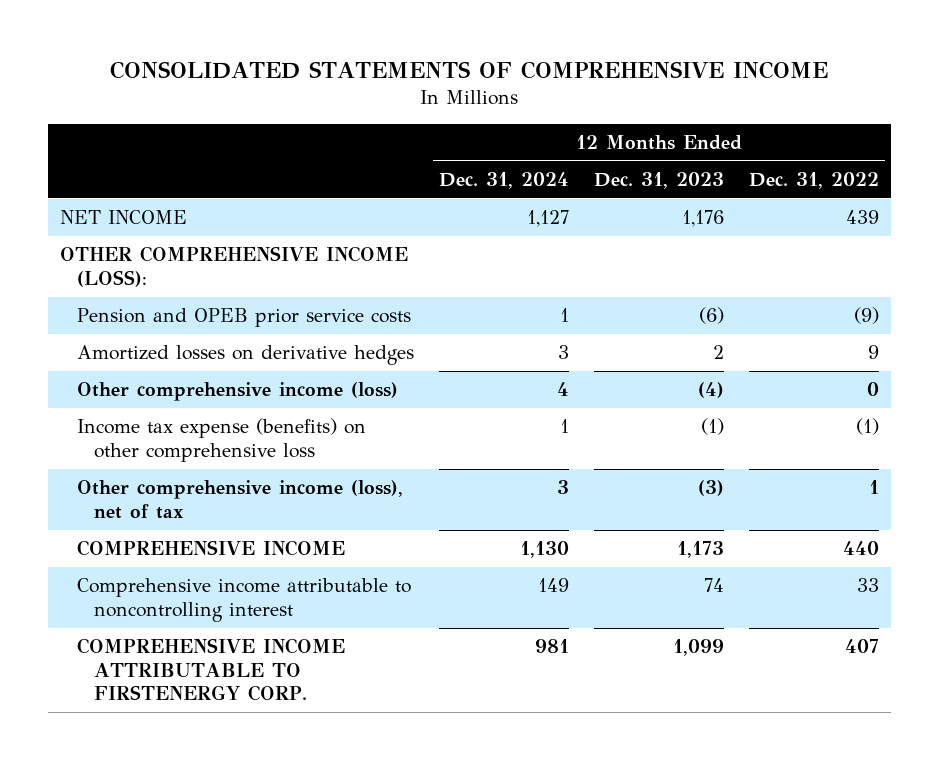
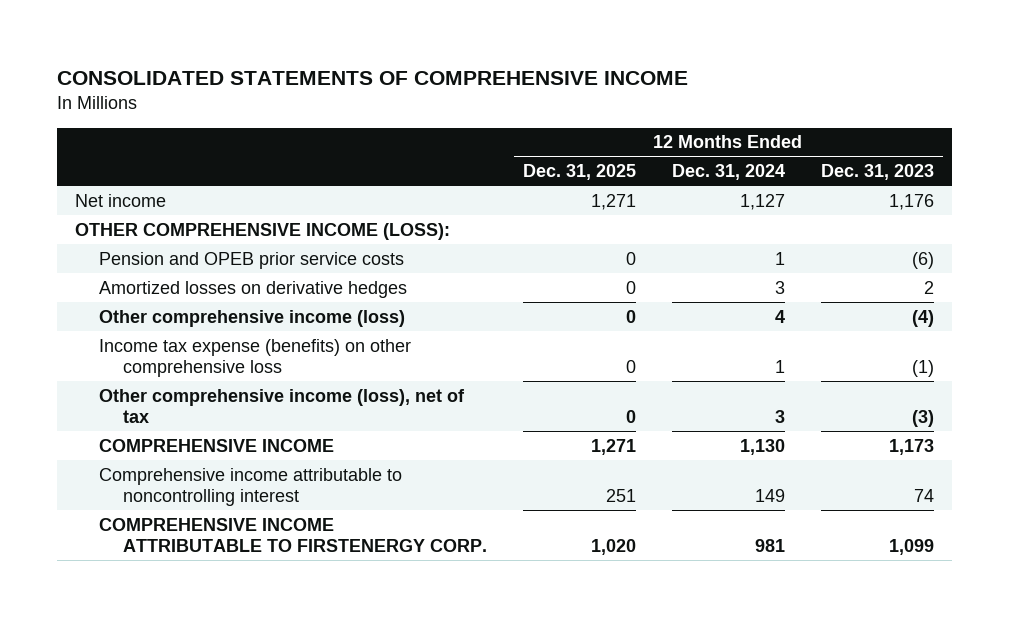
[748,171,879,189] Dec. 31, 2022 -> none
none -> [522,164,636,181] Dec. 31, 2025
[60,210,188,225] NET INCOME -> [75,193,167,207] Net income

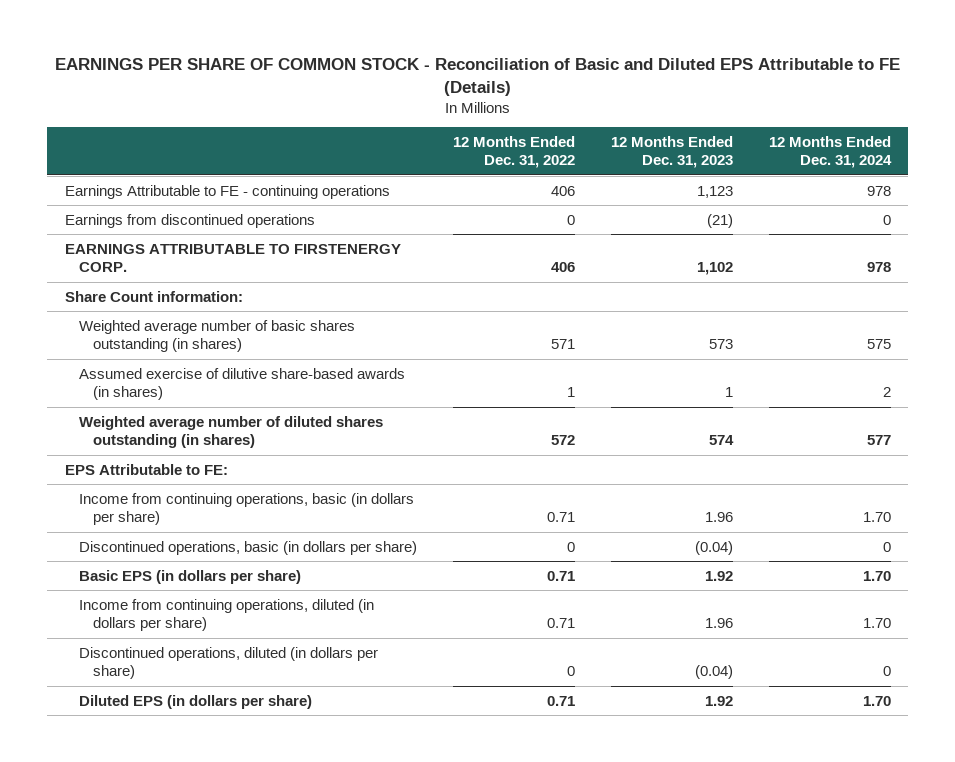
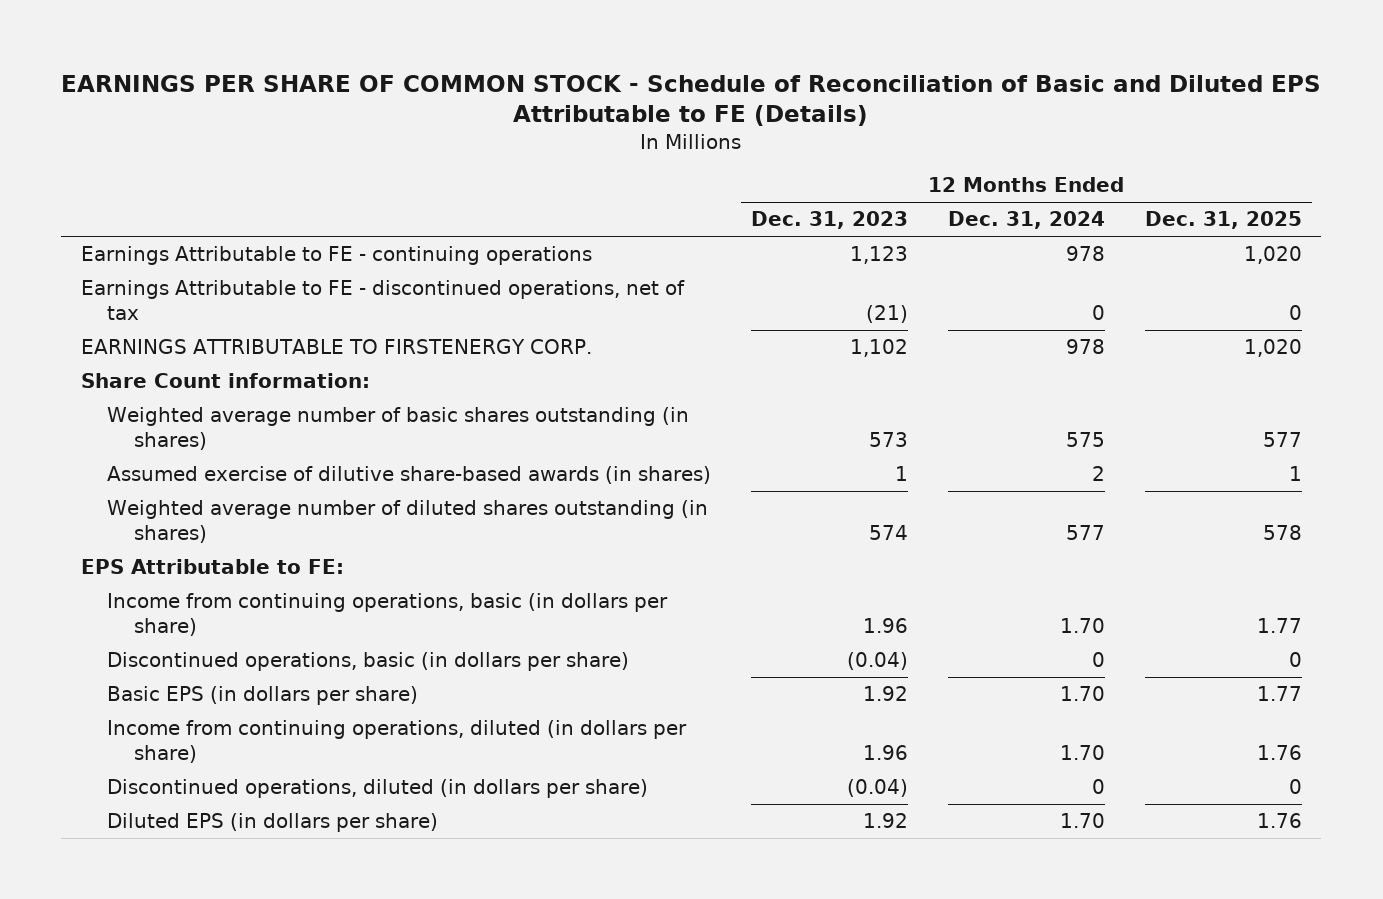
[54,57,900,96] EARNINGS PER SHARE OF COMMON STOCK - Reconciliation of Basic and Diluted EPS Attributable to FE (Details) -> [61,74,1322,127] EARNINGS PER SHARE OF COMMON STOCK - Schedule of Reconciliation of Basic and Diluted EPS Attributable to FE (Details)
[452,136,575,169] 12 Months Ended Dec. 31, 2022 -> none
none -> [1144,211,1302,230] Dec. 31, 2025
[64,213,315,228] Earnings from discontinued operations -> [81,280,686,321] Earnings Attributable to FE - discontinued operations, net of tax

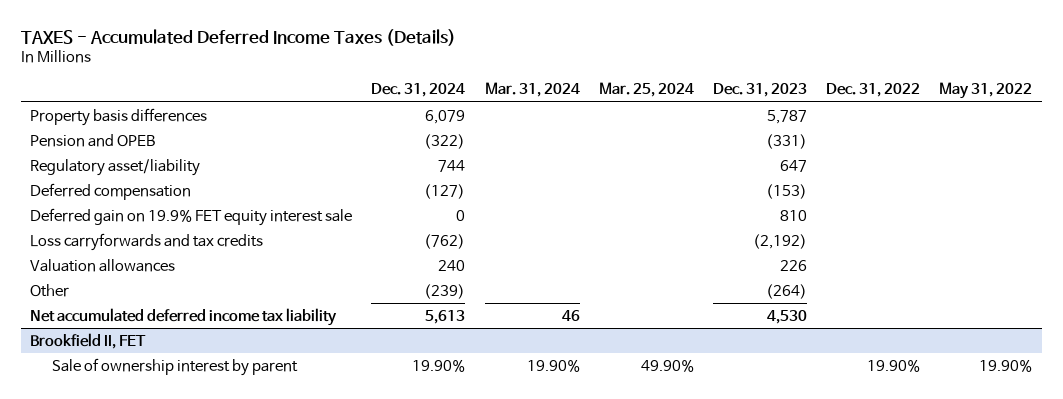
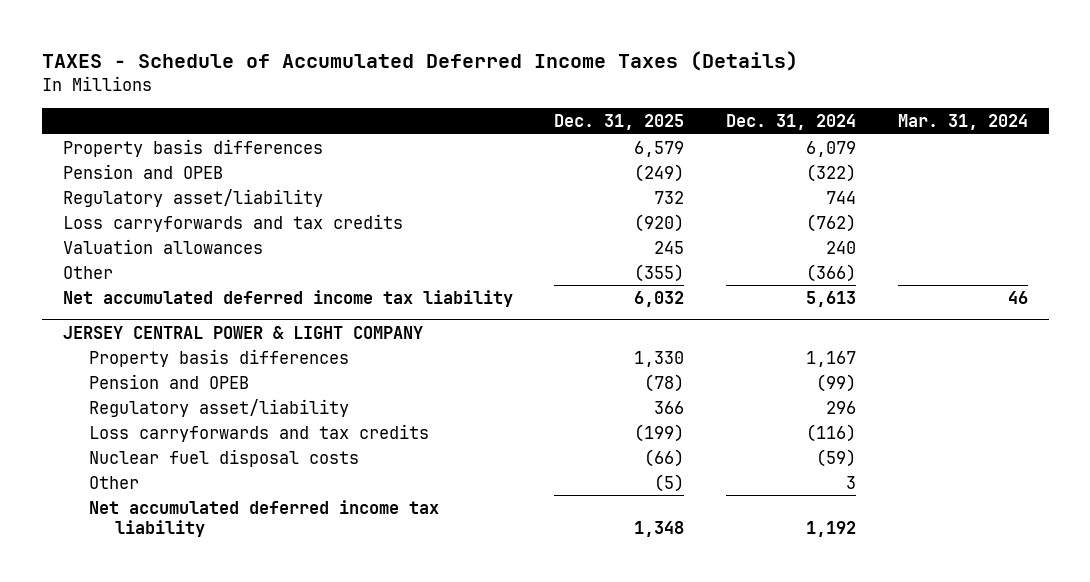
[20,28,456,46] TAXES - Accumulated Deferred Income Taxes (Details) -> [41,51,798,72] TAXES - Schedule of Accumulated Deferred Income Taxes (Details)
[598,82,694,98] Mar. 25, 2024 -> none
[712,83,807,98] Dec. 31, 2023 -> none
[826,83,921,98] Dec. 31, 2022 -> none
[939,82,1033,100] May 31, 2022 -> none
none -> [554,114,685,131] Dec. 31, 2025
[30,182,192,200] Deferred compensation -> none
[30,207,353,226] Deferred gain on 19.9% FET equity interest sale -> none
[424,283,466,299] (239) -> [806,263,857,282] (366)
[30,332,147,349] Brookfield II, FET -> none
[52,357,299,376] Sale of ownership interest by parent -> none
none -> [62,325,423,339] JERSEY CENTRAL POWER & LIGHT COMPANY
none -> [88,348,349,367] Property basis differences
none -> [88,373,249,389] Pension and OPEB
none -> [88,398,349,417] Regulatory asset/liability
none -> [88,423,429,442] Loss carryforwards and tax credits
none -> [88,448,359,467] Nuclear fuel disposal costs
none -> [88,475,139,489] Other
none -> [88,499,439,537] Net accumulated deferred income tax liability

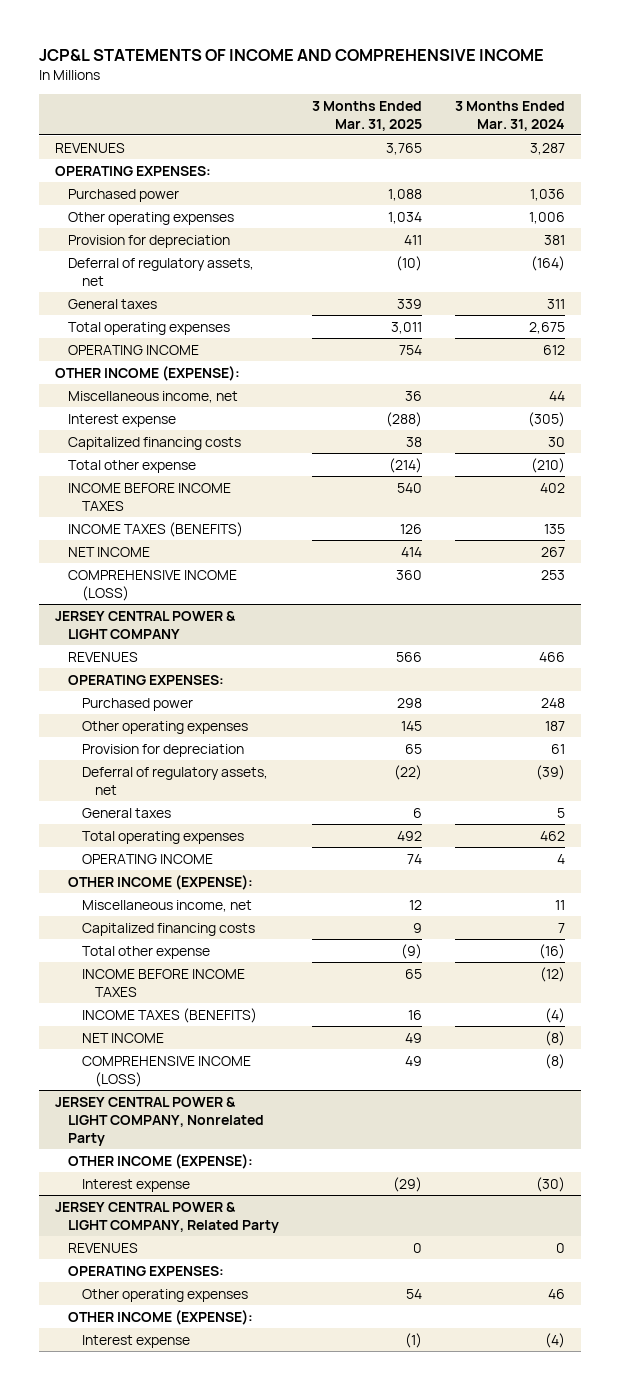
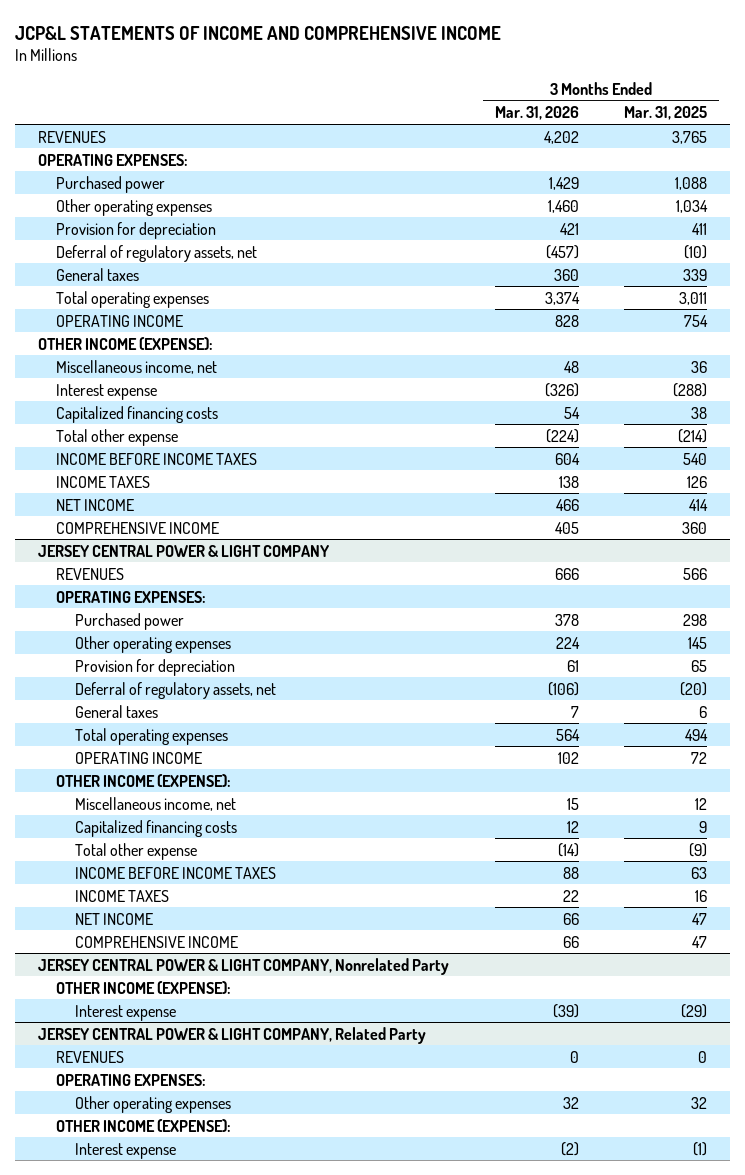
[454,100,565,131] 3 Months Ended Mar. 31, 2024 -> none
none -> [494,106,579,121] Mar. 31, 2026
[68,521,244,537] INCOME TAXES (BENEFITS) -> [56,475,151,488] INCOME TAXES
[68,569,238,601] COMPREHENSIVE INCOME (LOSS) -> [56,521,220,534] COMPREHENSIVE INCOME
[393,764,422,780] (22) -> [680,681,708,696] (20)
[396,830,422,841] 492 -> [685,728,709,741] 494
[406,853,422,864] 74 -> [691,751,708,764] 72
[404,968,422,979] 65 -> [691,866,708,879] 63
[81,1007,257,1023] INCOME TAXES (BENEFITS) -> [74,889,169,902] INCOME TAXES
[404,1032,422,1043] 49 -> [692,912,708,925] 47
[81,1055,251,1087] COMPREHENSIVE INCOME (LOSS) -> [74,935,238,948] COMPREHENSIVE INCOME
[404,1055,422,1066] 49 -> [692,935,708,948] 47
[405,1288,422,1299] 54 -> [691,1096,708,1109] 32

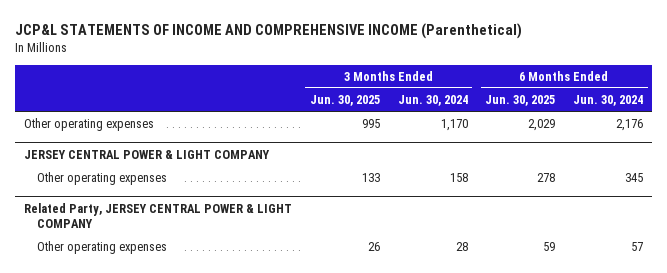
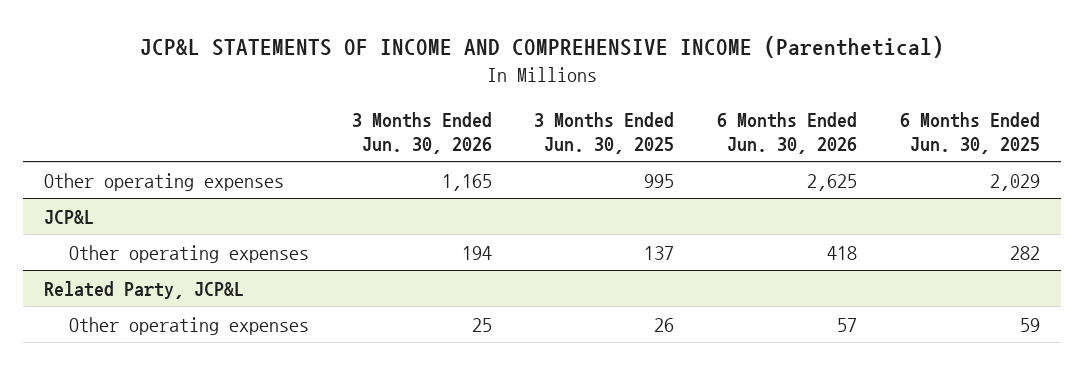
[397,95,468,107] Jun. 30, 2024 -> none
[573,95,644,107] Jun. 30, 2024 -> none
none -> [351,111,492,154] 3 Months Ended Jun. 30, 2026
none -> [716,111,857,154] 6 Months Ended Jun. 30, 2026
[24,202,293,228] Related Party, JERSEY CENTRAL POWER & LIGHT COMPANY -> none
[24,149,271,159] JERSEY CENTRAL POWER & LIGHT COMPANY -> [44,208,95,224] JCP&L
[361,173,380,183] 133 -> [644,245,675,260] 137
[537,173,556,183] 278 -> [1009,245,1040,260] 282
none -> [44,280,245,299] Related Party, JCP&L

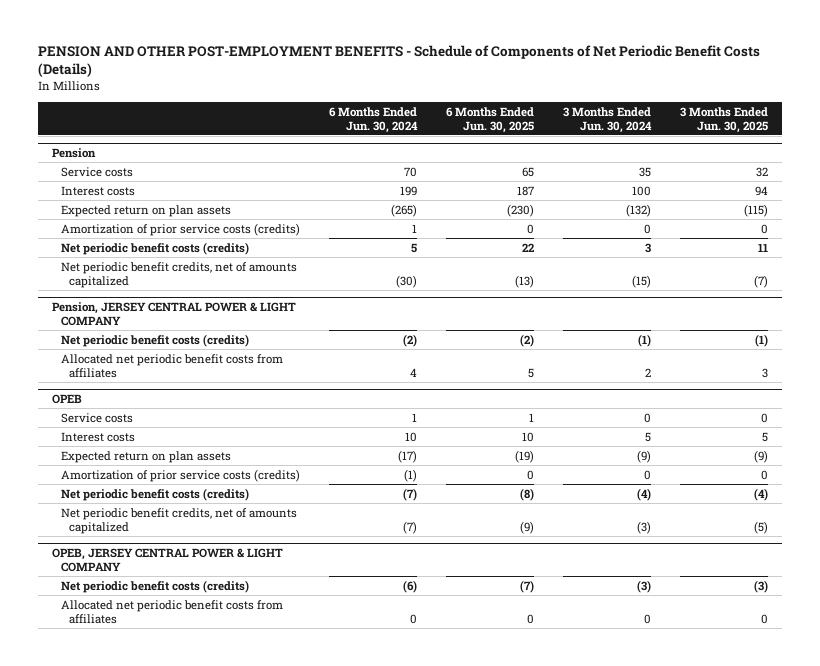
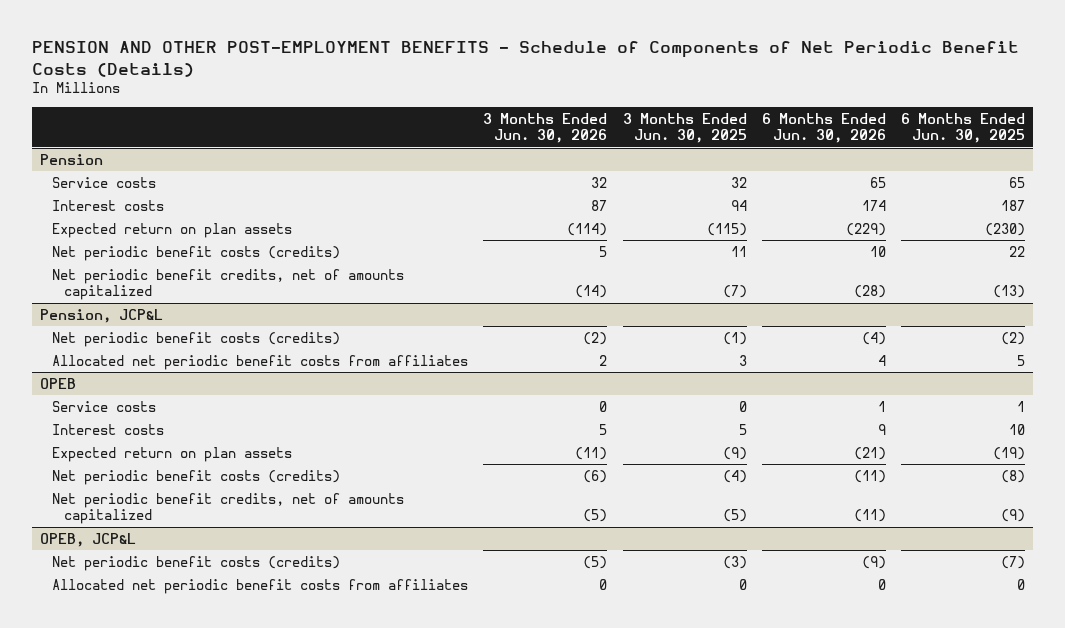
[328,106,418,133] 6 Months Ended Jun. 30, 2024 -> none
[562,106,652,133] 3 Months Ended Jun. 30, 2024 -> none
none -> [483,112,608,144] 3 Months Ended Jun. 30, 2026
none -> [761,112,886,144] 6 Months Ended Jun. 30, 2026
[60,222,300,236] Amortization of prior service costs (credits) -> none
[52,301,297,327] Pension, JERSEY CENTRAL POWER & LIGHT COMPANY -> none
none -> [39,308,163,323] Pension, JCP&L
[60,468,300,482] Amortization of prior service costs (credits) -> none
[52,547,284,573] OPEB, JERSEY CENTRAL POWER & LIGHT COMPANY -> none
none -> [39,532,136,547] OPEB, JCP&L

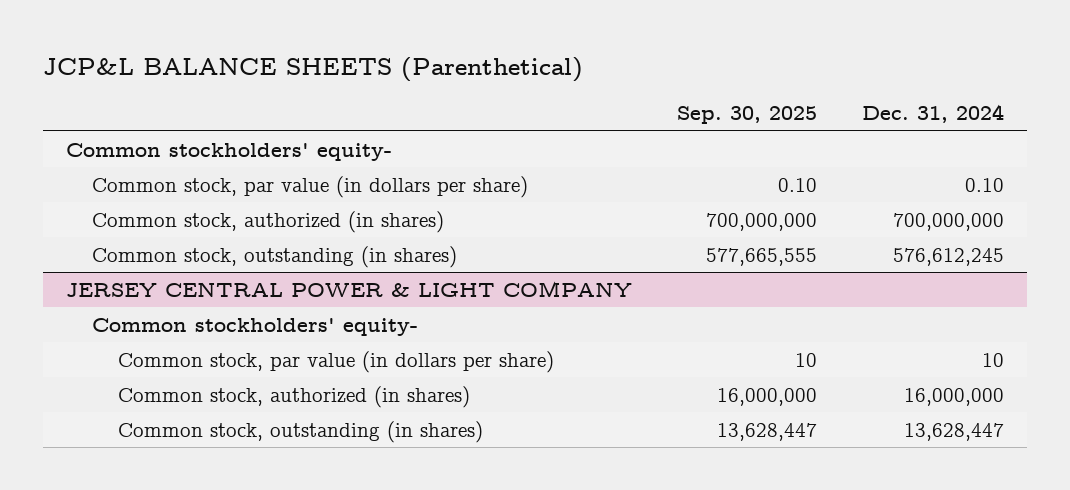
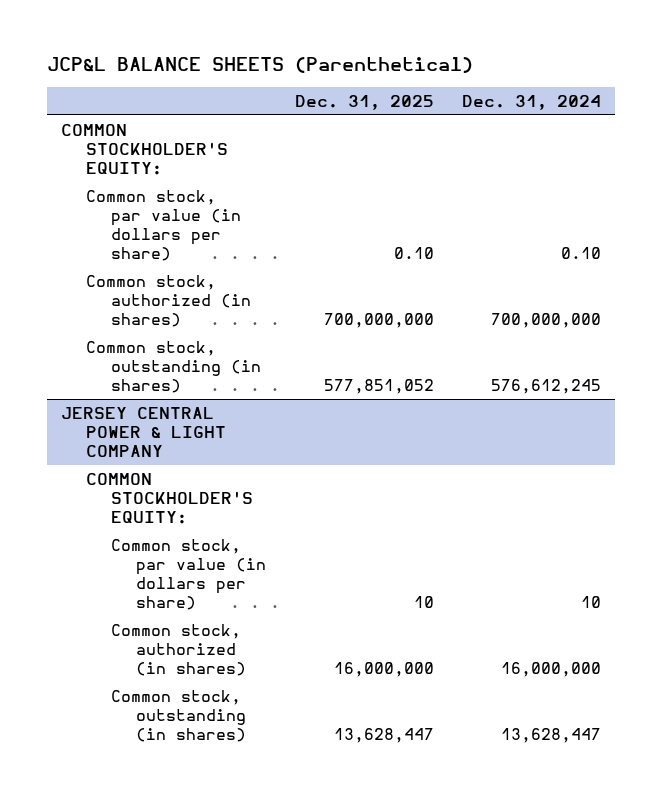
[677,106,818,125] Sep. 30, 2025 -> none
none -> [294,94,434,110] Dec. 31, 2025
[65,142,392,161] Common stockholders' equity- -> [60,123,228,176] COMMON STOCKHOLDER'S EQUITY:
[92,317,419,336] Common stockholders' equity- -> [85,472,254,525] COMMON STOCKHOLDER'S EQUITY:

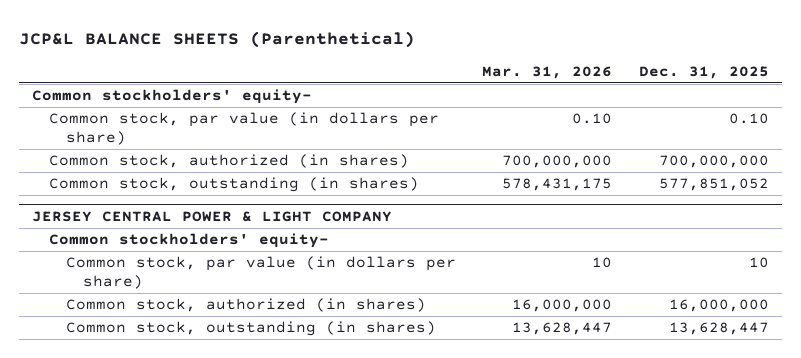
[462,94,602,110] Dec. 31, 2024 -> none
none -> [482,65,613,79] Mar. 31, 2026
[60,123,228,176] COMMON STOCKHOLDER'S EQUITY: -> [32,89,313,105] Common stockholders' equity-
[85,472,254,525] COMMON STOCKHOLDER'S EQUITY: -> [49,233,330,249] Common stockholders' equity-

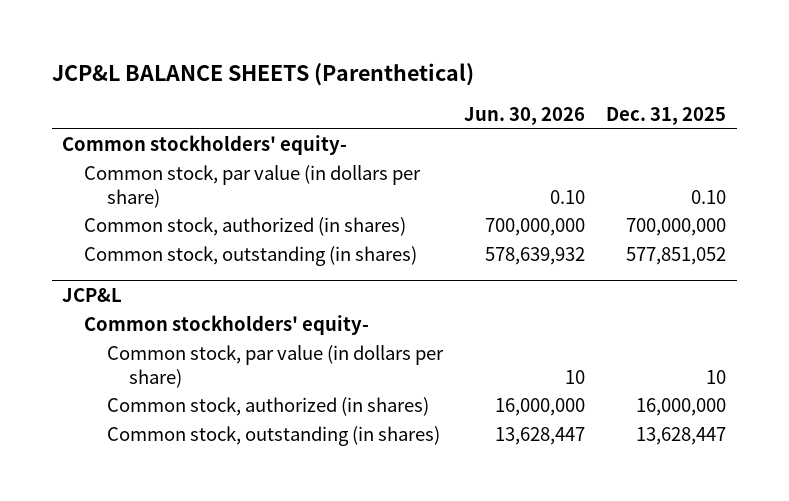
[482,65,613,79] Mar. 31, 2026 -> none
none -> [464,106,586,125] Jun. 30, 2026
[32,210,393,222] JERSEY CENTRAL POWER & LIGHT COMPANY -> [62,288,123,303] JCP&L

